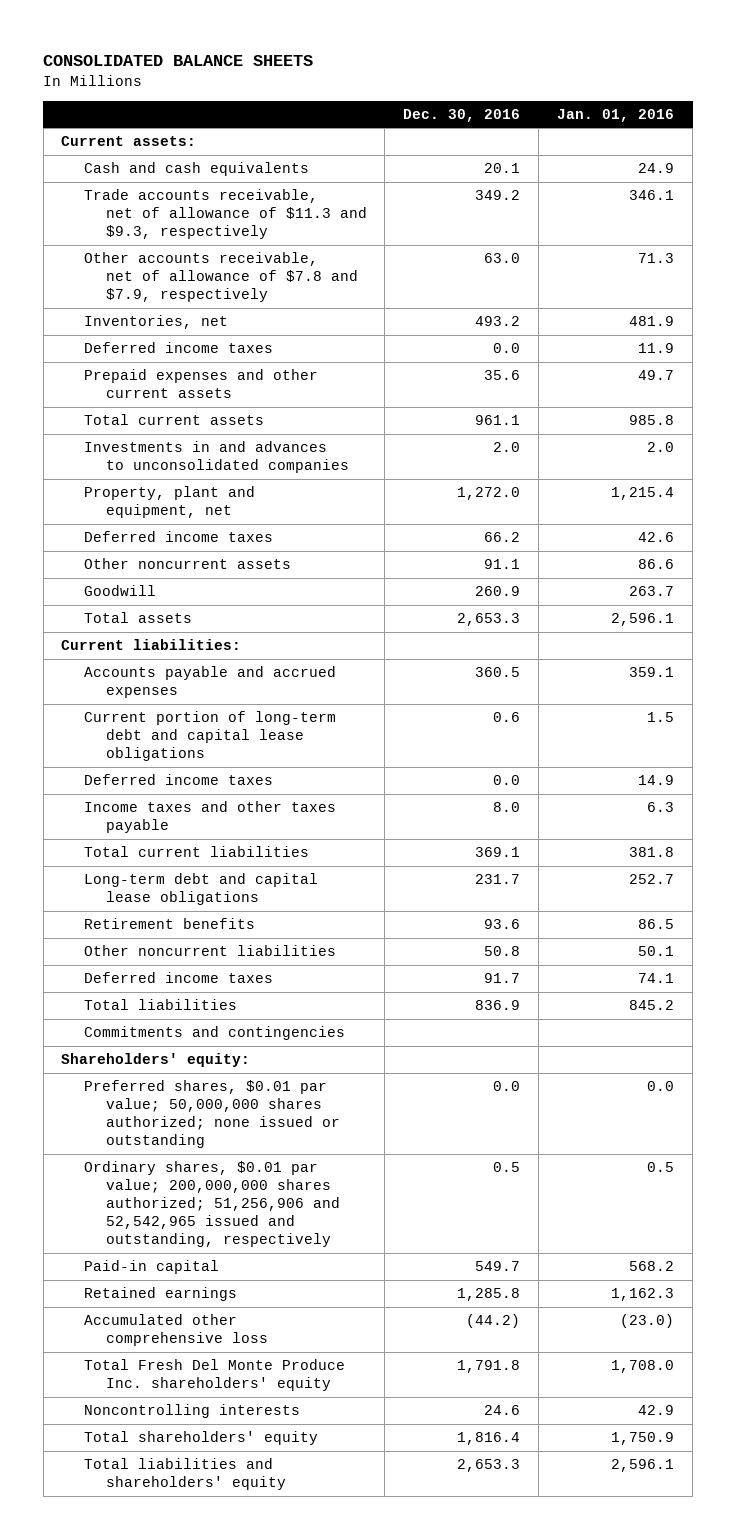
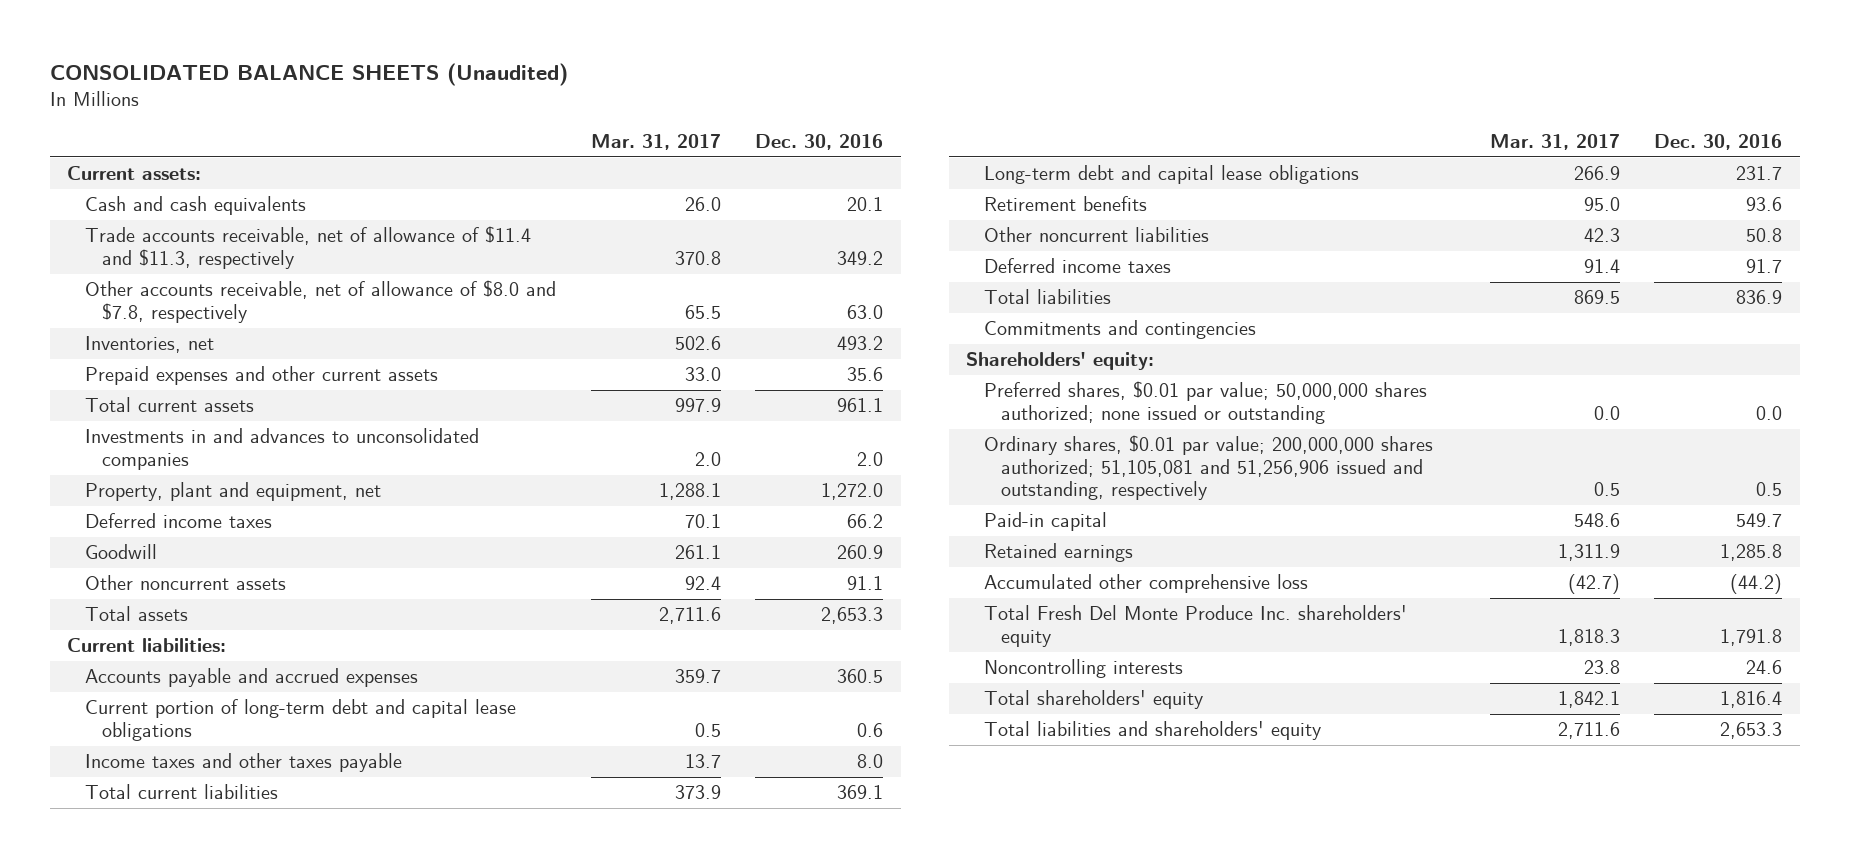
[43,54,314,66] CONSOLIDATED BALANCE SHEETS -> [49,62,568,86] CONSOLIDATED BALANCE SHEETS (Unaudited)
[557,108,675,122] Jan. 01, 2016 -> none
none -> [590,133,721,150] Mar. 31, 2017
[83,189,367,240] Trade accounts receivable, net of allowance of $11.3 and $9.3, respectively -> [84,226,531,269] Trade accounts receivable, net of allowance of $11.4 and $11.3, respectively
[83,252,358,303] Other accounts receivable, net of allowance of $7.8 and $7.9, respectively -> [84,280,556,323] Other accounts receivable, net of allowance of $8.0 and $7.8, respectively
[83,342,273,354] Deferred income taxes -> none
[83,558,291,570] Other noncurrent assets -> [84,575,286,591] Other noncurrent assets
[83,774,273,786] Deferred income taxes -> none
[83,1161,340,1248] Ordinary shares, $0.01 par value; 200,000,000 shares authorized; 51,256,906 and 52,542,965 issued and outstanding, respectively -> [983,435,1433,501] Ordinary shares, $0.01 par value; 200,000,000 shares authorized; 51,105,081 and 51,256,906 issued and outstanding, respectively

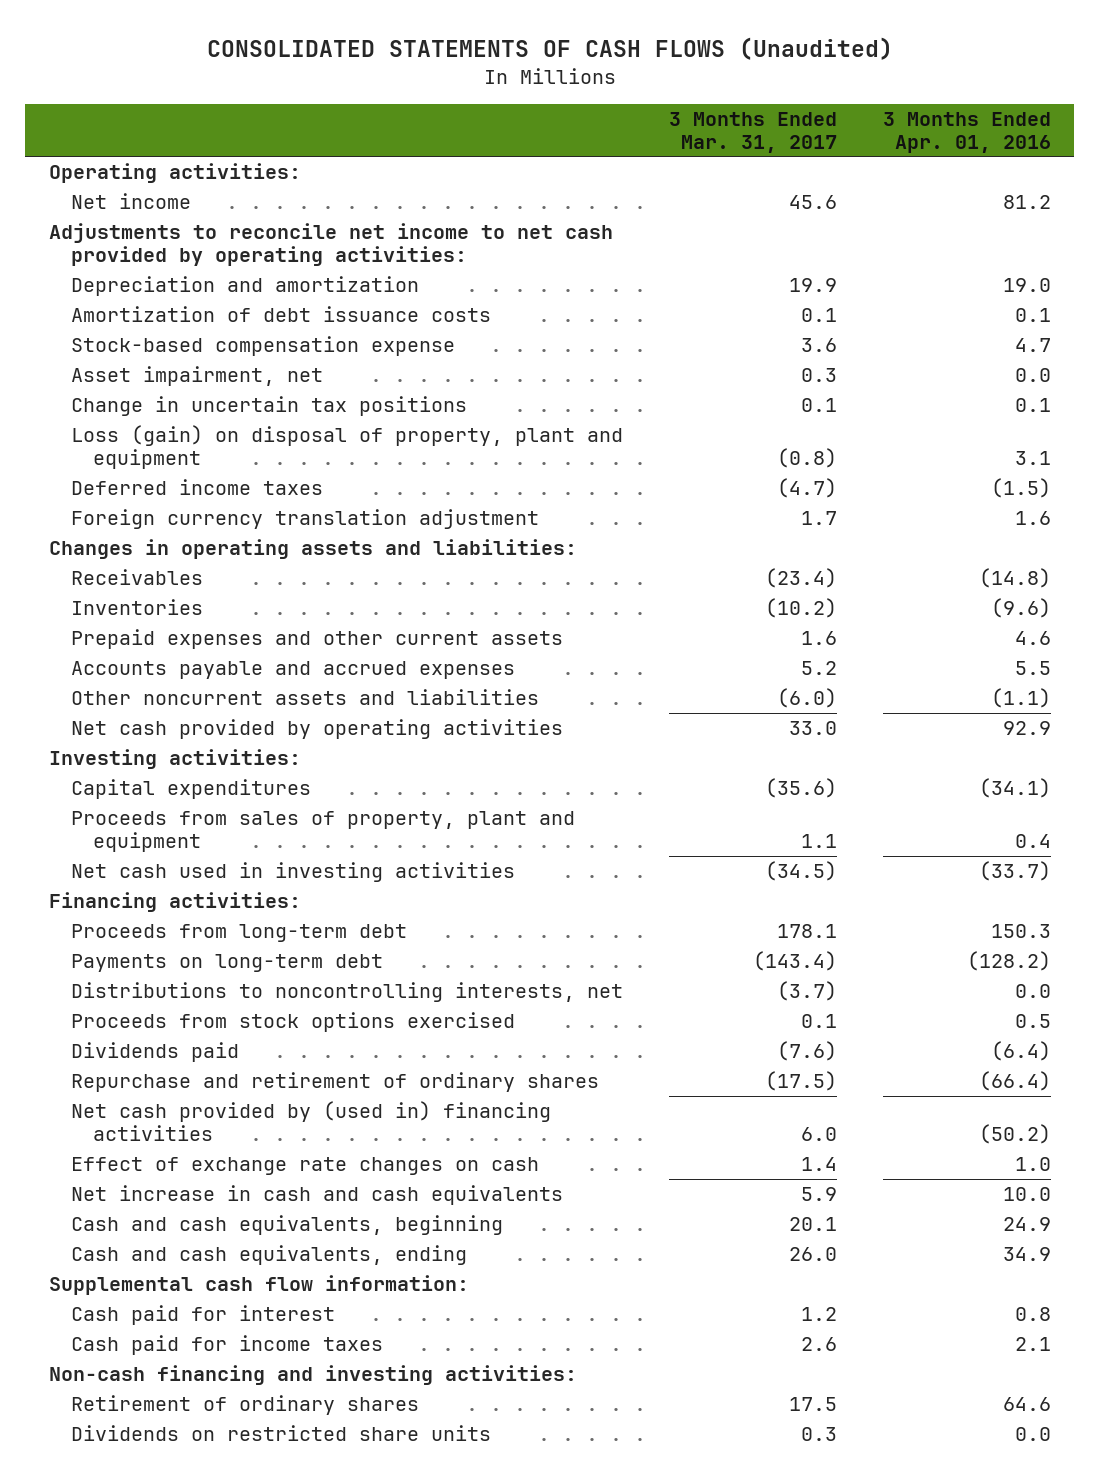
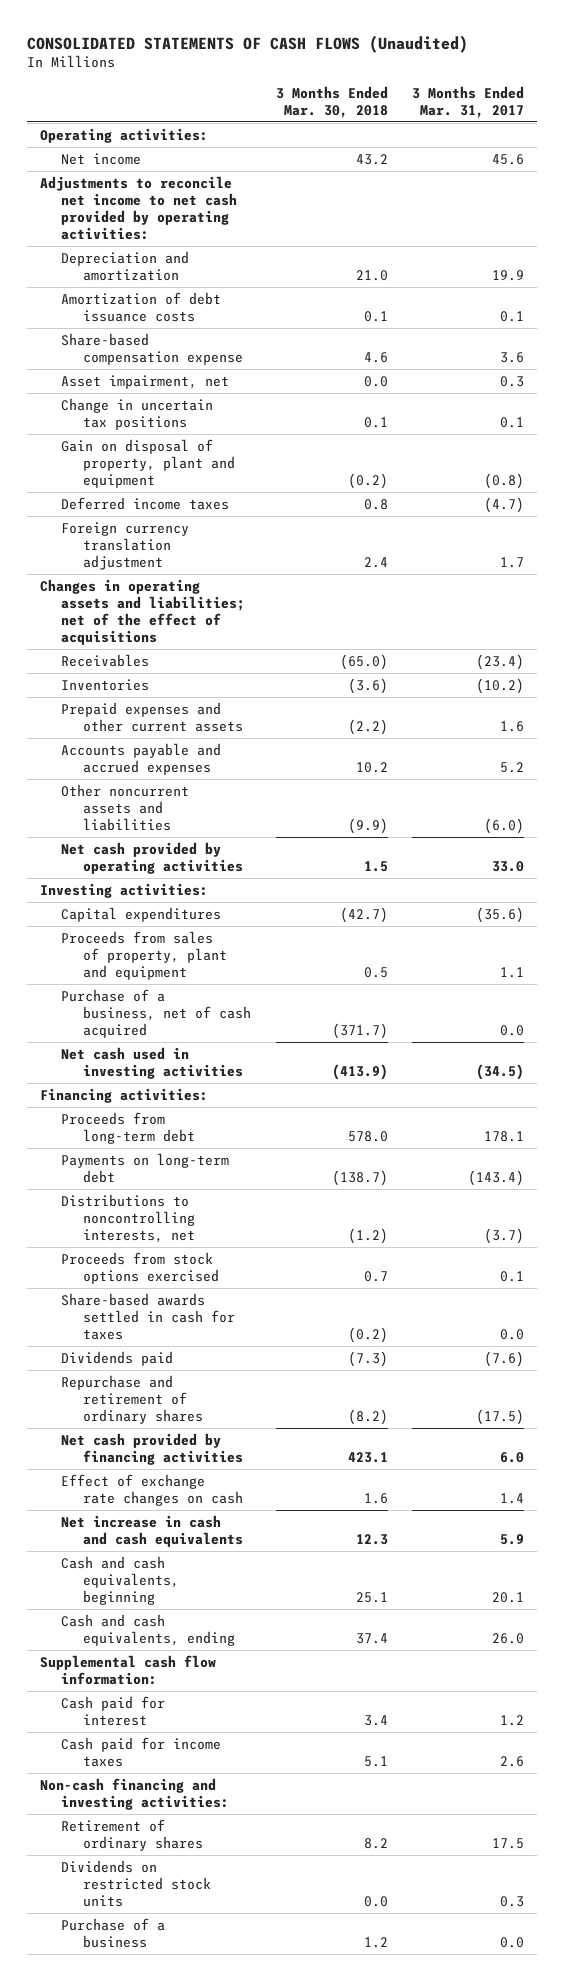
[883,111,1052,153] 3 Months Ended Apr. 01, 2016 -> none
none -> [275,85,388,118] 3 Months Ended Mar. 30, 2018
[70,336,455,357] Stock-based compensation expense -> [61,332,244,365] Share-based compensation expense
[70,425,623,470] Loss (gain) on disposal of property, plant and equipment -> [61,438,236,489] Gain on disposal of property, plant and equipment
[48,539,577,560] Changes in operating assets and liabilities: -> [39,578,246,646] Changes in operating assets and liabilities; net of the effect of acquisitions
none -> [61,988,252,1039] Purchase of a business, net of cash acquired
none -> [61,1292,236,1341] Share-based awards settled in cash for taxes
[70,1101,551,1142] Net cash provided by (used in) financing activities -> [61,1432,244,1465] Net cash provided by financing activities
[70,1425,491,1442] Dividends on restricted share units -> [61,1859,212,1908] Dividends on restricted stock units
none -> [61,1917,166,1948] Purchase of a business

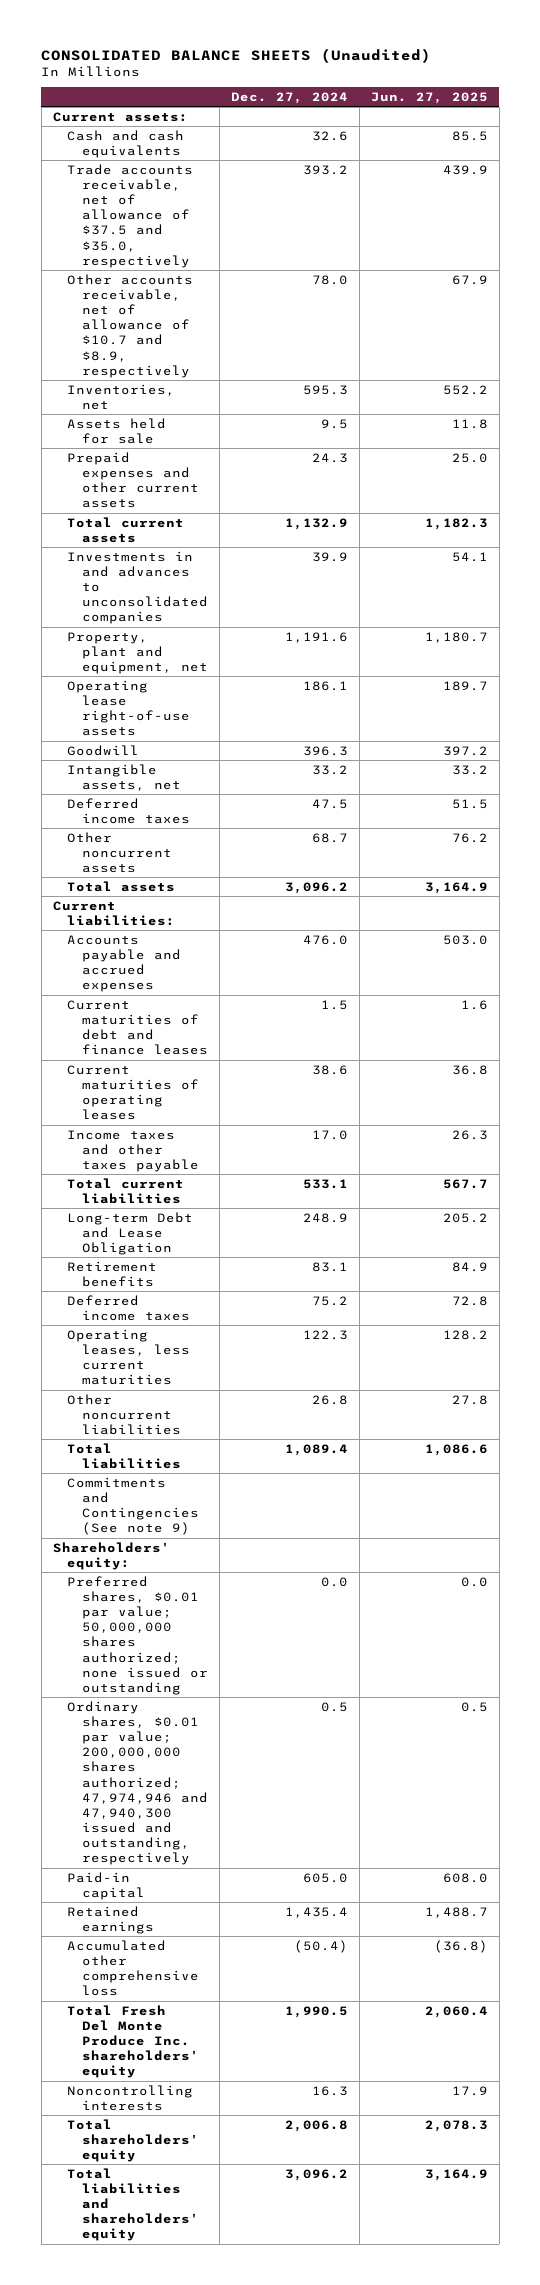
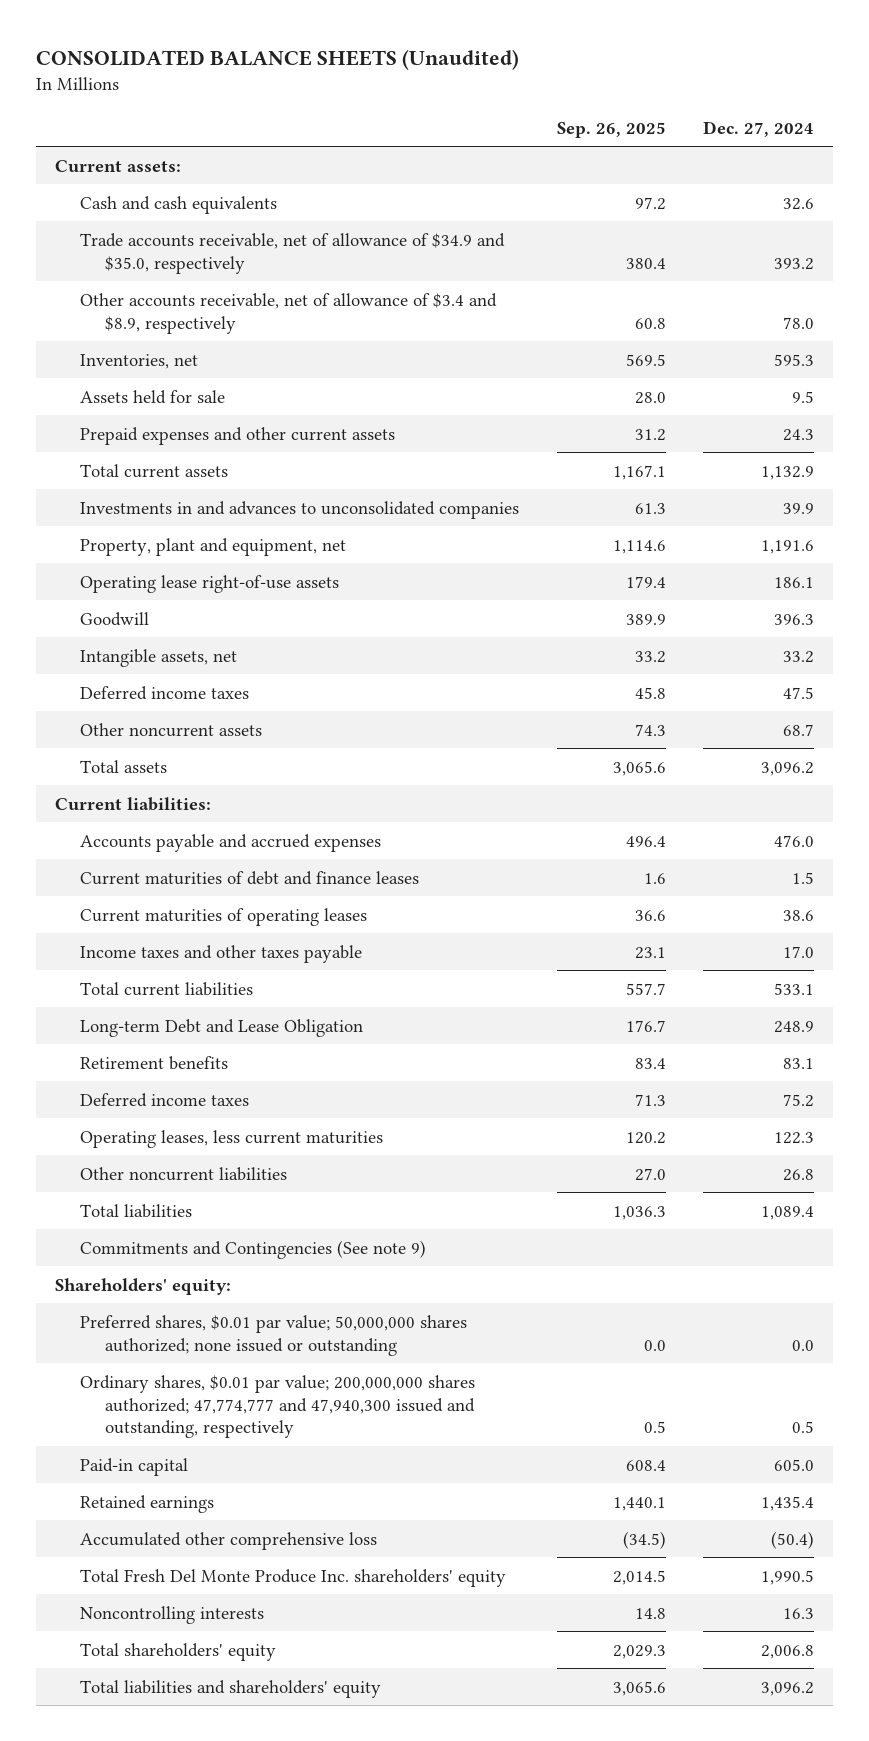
[370,92,488,105] Jun. 27, 2025 -> none
none -> [556,121,666,138] Sep. 26, 2025
[67,163,194,268] Trade accounts receivable, net of allowance of $37.5 and $35.0, respectively -> [80,232,506,274] Trade accounts receivable, net of allowance of $34.9 and $35.0, respectively
[67,273,194,378] Other accounts receivable, net of allowance of $10.7 and $8.9, respectively -> [80,292,498,334] Other accounts receivable, net of allowance of $3.4 and $8.9, respectively
[67,1700,209,1866] Ordinary shares, $0.01 par value; 200,000,000 shares authorized; 47,974,946 and 47,940,300 issued and outstanding, respectively -> [80,1374,476,1439] Ordinary shares, $0.01 par value; 200,000,000 shares authorized; 47,774,777 and 47,940,300 issued and outstanding, respectively

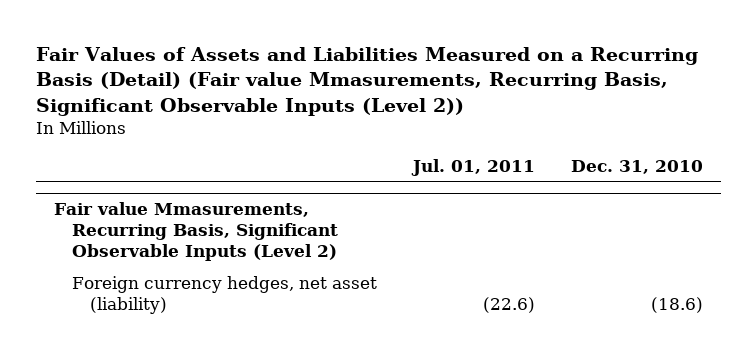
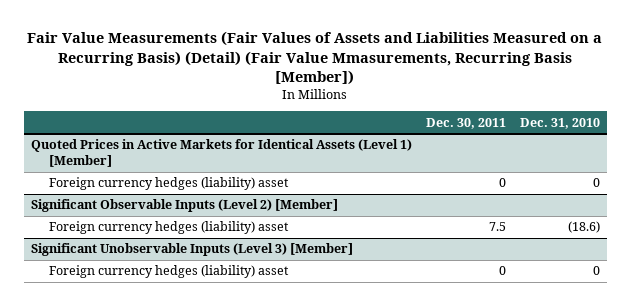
[35,47,698,116] Fair Values of Assets and Liabilities Measured on a Recurring Basis (Detail) (Fair value Mmasurements, Recurring Basis, Significant Observable Inputs (Level 2)) -> [27,31,603,85] Fair Value Measurements (Fair Values of Assets and Liabilities Measured on a Recurring Basis) (Detail) (Fair Value Mmasurements, Recurring Basis [Member])
[410,158,535,176] Jul. 01, 2011 -> none
none -> [425,117,506,129] Dec. 30, 2011
[53,202,338,261] Fair value Mmasurements, Recurring Basis, Significant Observable Inputs (Level 2) -> none
none -> [30,139,412,168] Quoted Prices in Active Markets for Identical Assets (Level 1) [Member]
[71,275,377,314] Foreign currency hedges, net asset (liability) -> [48,177,289,191] Foreign currency hedges (liability) asset
[650,296,703,313] (18.6) -> [593,178,601,188] 0
none -> [30,199,338,213] Significant Observable Inputs (Level 2) [Member]
none -> [48,221,289,235] Foreign currency hedges (liability) asset
none -> [30,243,353,257] Significant Unobservable Inputs (Level 3) [Member]
none -> [48,265,289,279] Foreign currency hedges (liability) asset

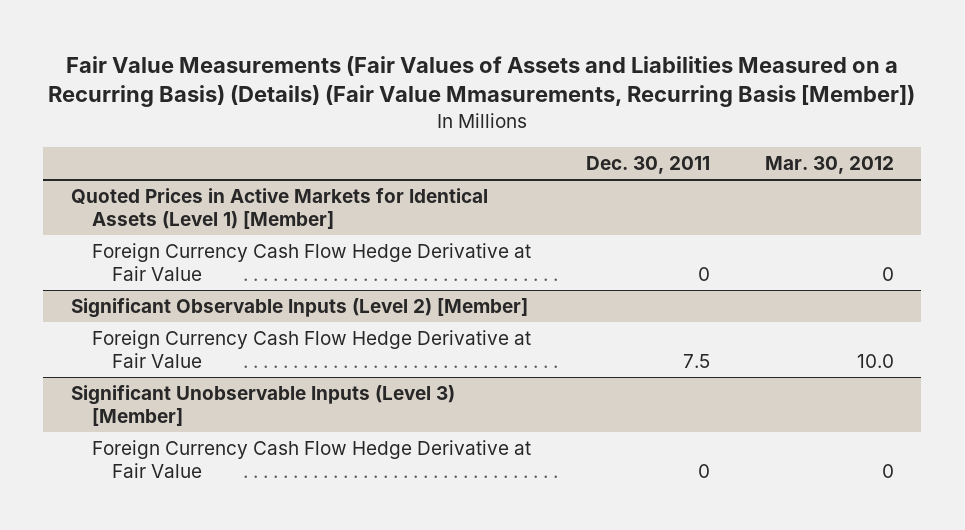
[27,31,603,85] Fair Value Measurements (Fair Values of Assets and Liabilities Measured on a Recurring Basis) (Detail) (Fair Value Mmasurements, Recurring Basis [Member]) -> [48,55,916,108] Fair Value Measurements (Fair Values of Assets and Liabilities Measured on a Recurring Basis) (Details) (Fair Value Mmasurements, Recurring Basis [Member])
[520,117,601,129] Dec. 31, 2010 -> none
none -> [764,156,894,175] Mar. 30, 2012
[48,177,289,191] Foreign currency hedges (liability) asset -> [91,243,531,281] Foreign Currency Cash Flow Hedge Derivative at Fair Value
[48,221,289,235] Foreign currency hedges (liability) asset -> [91,330,531,368] Foreign Currency Cash Flow Hedge Derivative at Fair Value
[48,265,289,279] Foreign currency hedges (liability) asset -> [91,440,531,478] Foreign Currency Cash Flow Hedge Derivative at Fair Value

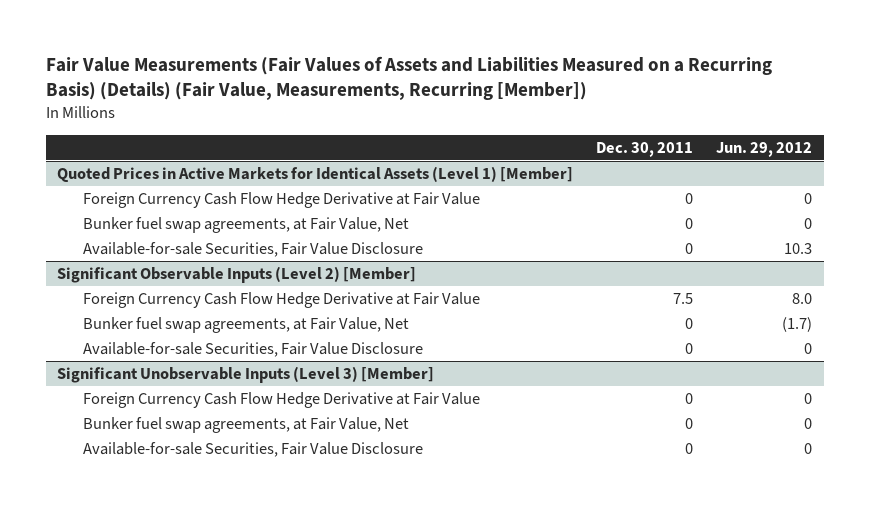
[48,55,916,108] Fair Value Measurements (Fair Values of Assets and Liabilities Measured on a Recurring Basis) (Details) (Fair Value Mmasurements, Recurring Basis [Member]) -> [45,56,772,101] Fair Value Measurements (Fair Values of Assets and Liabilities Measured on a Recurring Basis) (Details) (Fair Value, Measurements, Recurring [Member])
[764,156,894,175] Mar. 30, 2012 -> none
none -> [716,141,813,157] Jun. 29, 2012
none -> [82,216,409,233] Bunker fuel swap agreements, at Fair Value, Net
none -> [82,241,423,257] Available-for-sale Securities, Fair Value Disclosure
none -> [82,316,409,333] Bunker fuel swap agreements, at Fair Value, Net
none -> [82,341,423,357] Available-for-sale Securities, Fair Value Disclosure
none -> [82,416,409,433] Bunker fuel swap agreements, at Fair Value, Net
none -> [82,441,423,457] Available-for-sale Securities, Fair Value Disclosure

